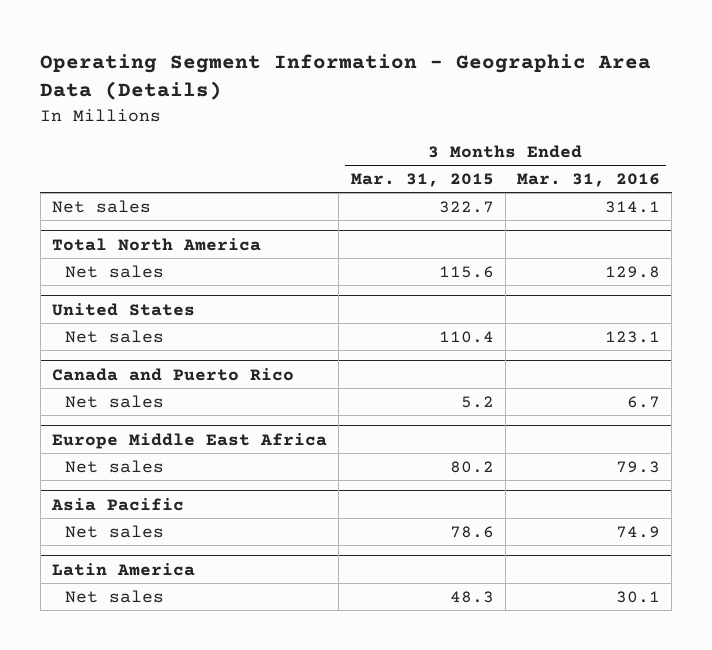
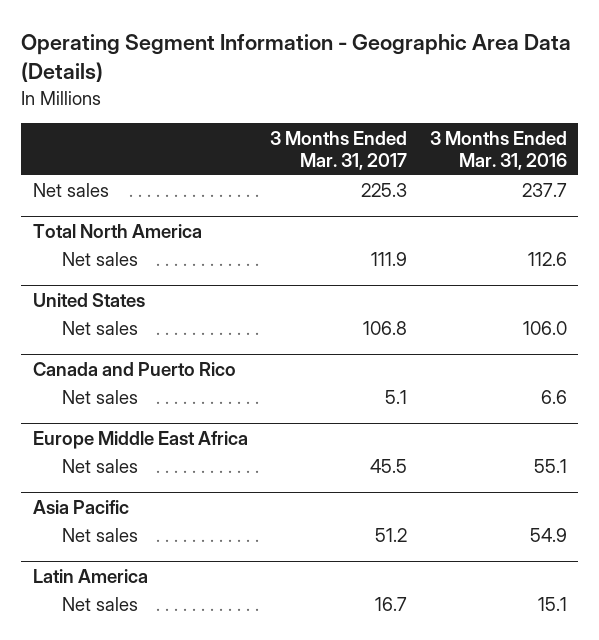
[350,173,494,188] Mar. 31, 2015 -> none
none -> [270,130,408,171] 3 Months Ended Mar. 31, 2017
[605,200,661,213] 314.1 -> [521,183,567,198] 237.7
[605,265,661,278] 129.8 -> [527,252,567,267] 112.6
[605,330,661,343] 123.1 -> [522,321,567,336] 106.0
[627,395,661,408] 6.7 -> [540,390,567,405] 6.6
[616,460,661,473] 79.3 -> [533,459,567,474] 55.1
[616,525,661,538] 74.9 -> [529,528,567,543] 54.9
[616,590,661,603] 30.1 -> [537,597,567,612] 15.1

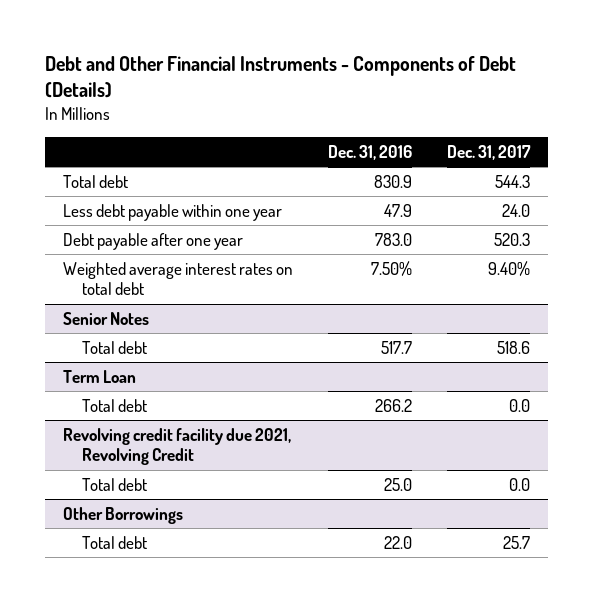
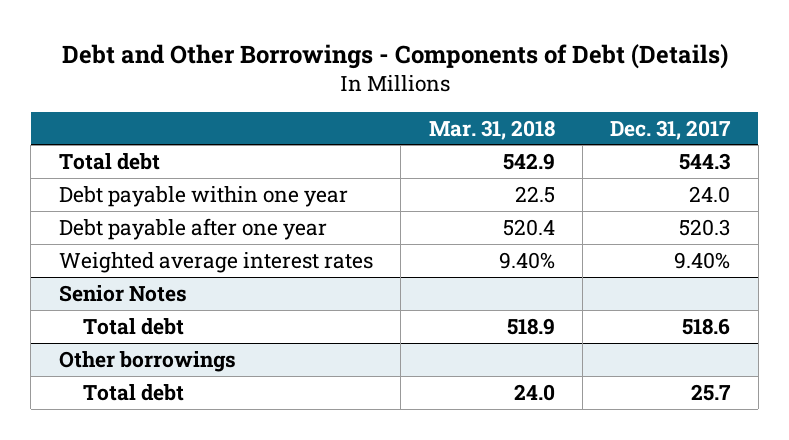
[44,56,516,99] Debt and Other Financial Instruments - Components of Debt (Details) -> [61,43,728,69] Debt and Other Borrowings - Components of Debt (Details)
[328,144,413,160] Dec. 31, 2016 -> none
none -> [428,119,555,140] Mar. 31, 2018
[62,203,282,221] Less debt payable within one year -> [58,185,348,207] Debt payable within one year
[62,261,293,296] Weighted average interest rates on total debt -> [58,251,373,273] Weighted average interest rates
[62,369,136,383] Term Loan -> none
[81,398,147,412] Total debt -> none
[62,427,291,466] Revolving credit facility due 2021, Revolving Credit -> none
[81,477,147,491] Total debt -> none
[62,506,183,524] Other Borrowings -> [58,350,236,372] Other borrowings

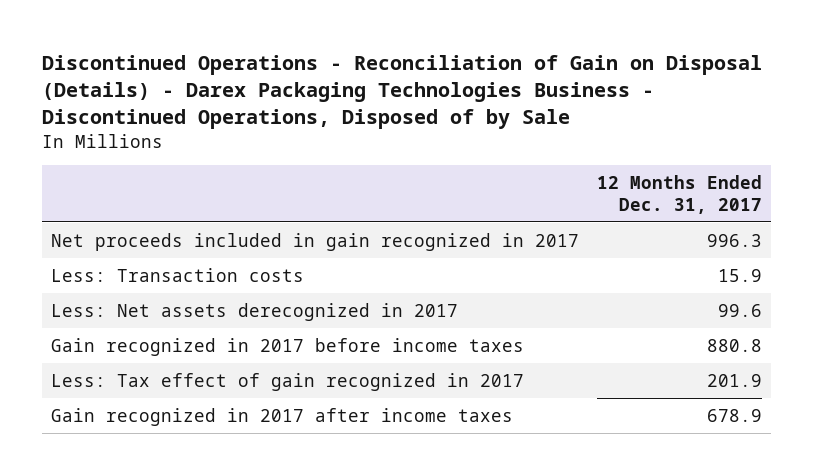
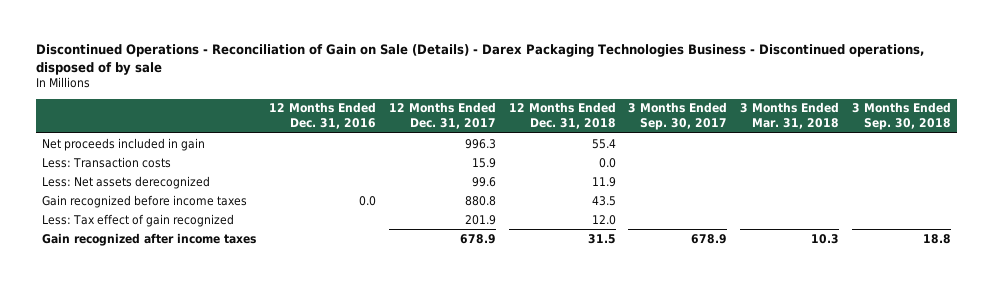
[42,54,763,129] Discontinued Operations - Reconciliation of Gain on Disposal (Details) - Darex Packaging Technologies Business - Discontinued Operations, Disposed of by Sale -> [36,43,925,75] Discontinued Operations - Reconciliation of Gain on Sale (Details) - Darex Packaging Technologies Business - Discontinued operations, disposed of by sale
none -> [269,102,377,130] 12 Months Ended Dec. 31, 2016
none -> [508,102,616,130] 12 Months Ended Dec. 31, 2018
none -> [628,102,728,131] 3 Months Ended Sep. 30, 2017
none -> [740,102,840,130] 3 Months Ended Mar. 31, 2018
none -> [851,102,951,131] 3 Months Ended Sep. 30, 2018
[51,232,580,251] Net proceeds included in gain recognized in 2017 -> [42,137,206,151] Net proceeds included in gain
[51,302,459,321] Less: Net assets derecognized in 2017 -> [42,175,211,189] Less: Net assets derecognized
[51,337,525,356] Gain recognized in 2017 before income taxes -> [42,194,248,208] Gain recognized before income taxes
[51,372,525,391] Less: Tax effect of gain recognized in 2017 -> [42,213,235,227] Less: Tax effect of gain recognized
[51,407,514,426] Gain recognized in 2017 after income taxes -> [42,232,257,246] Gain recognized after income taxes

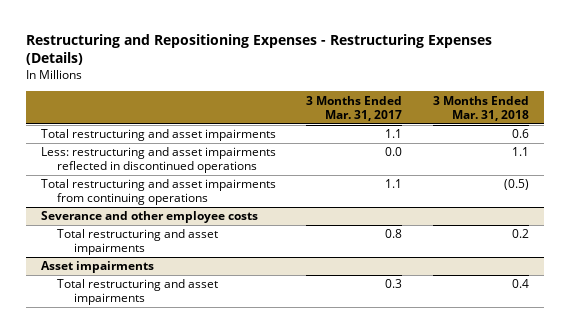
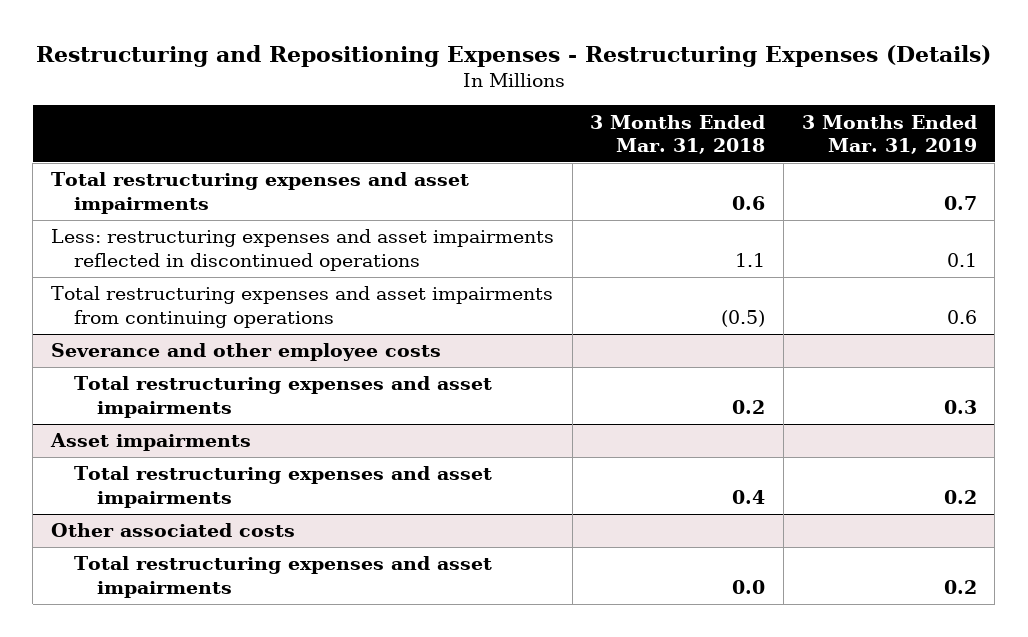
[306,95,403,121] 3 Months Ended Mar. 31, 2017 -> none
none -> [801,114,977,155] 3 Months Ended Mar. 31, 2019
[41,129,277,142] Total restructuring and asset impairments -> [51,172,470,214] Total restructuring expenses and asset impairments
[41,147,277,174] Less: restructuring and asset impairments reflected in discontinued operations -> [51,229,555,271] Less: restructuring expenses and asset impairments reflected in discontinued operations
[41,179,277,206] Total restructuring and asset impairments from continuing operations -> [51,286,554,328] Total restructuring expenses and asset impairments from continuing operations
[57,229,219,256] Total restructuring and asset impairments -> [74,376,493,418] Total restructuring expenses and asset impairments
[57,279,219,306] Total restructuring and asset impairments -> [74,466,493,508] Total restructuring expenses and asset impairments
none -> [51,523,296,538] Other associated costs
none -> [74,556,493,598] Total restructuring expenses and asset impairments

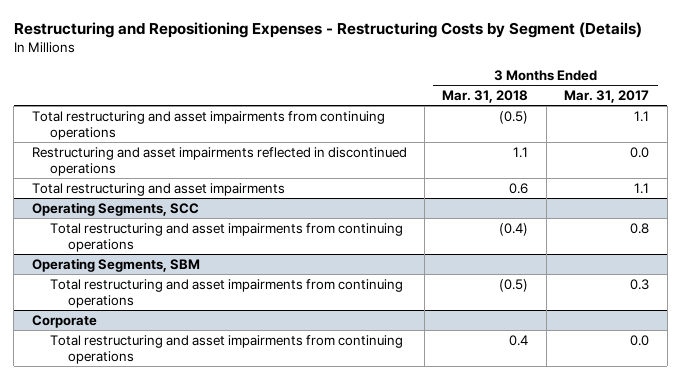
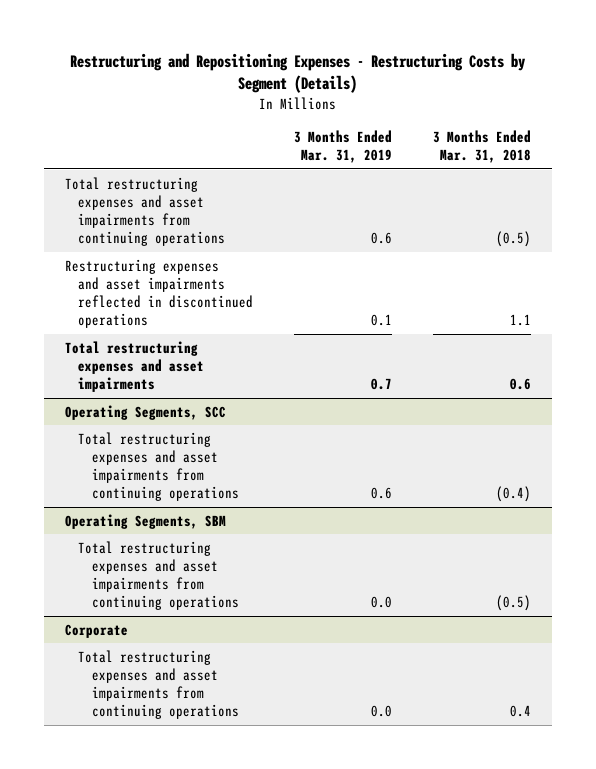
[564,90,650,104] Mar. 31, 2017 -> none
none -> [294,130,393,164] 3 Months Ended Mar. 31, 2019
[31,110,385,141] Total restructuring and asset impairments from continuing operations -> [64,176,226,247] Total restructuring expenses and asset impairments from continuing operations
[31,146,407,177] Restructuring and asset impairments reflected in discontinued operations -> [64,258,254,329] Restructuring expenses and asset impairments reflected in discontinued operations
[31,182,285,196] Total restructuring and asset impairments -> [64,340,205,393] Total restructuring expenses and asset impairments
[49,222,403,253] Total restructuring and asset impairments from continuing operations -> [78,431,239,502] Total restructuring expenses and asset impairments from continuing operations
[49,278,403,309] Total restructuring and asset impairments from continuing operations -> [78,540,239,611] Total restructuring expenses and asset impairments from continuing operations
[49,334,403,365] Total restructuring and asset impairments from continuing operations -> [78,649,239,720] Total restructuring expenses and asset impairments from continuing operations

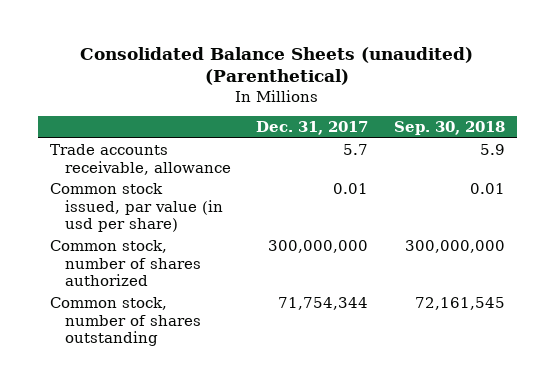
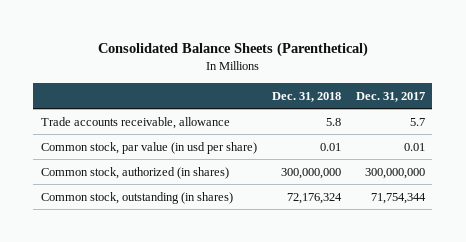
[80,46,474,86] Consolidated Balance Sheets (unaudited) (Parenthetical) -> [97,42,368,58] Consolidated Balance Sheets (Parenthetical)
[393,121,505,136] Sep. 30, 2018 -> none
none -> [271,91,341,102] Dec. 31, 2018
[50,183,224,233] Common stock issued, par value (in usd per share) -> [40,141,257,154] Common stock, par value (in usd per share)
[50,240,202,287] Common stock, number of shares authorized -> [40,166,229,179] Common stock, authorized (in shares)
[50,297,202,347] Common stock, number of shares outstanding -> [40,191,233,204] Common stock, outstanding (in shares)

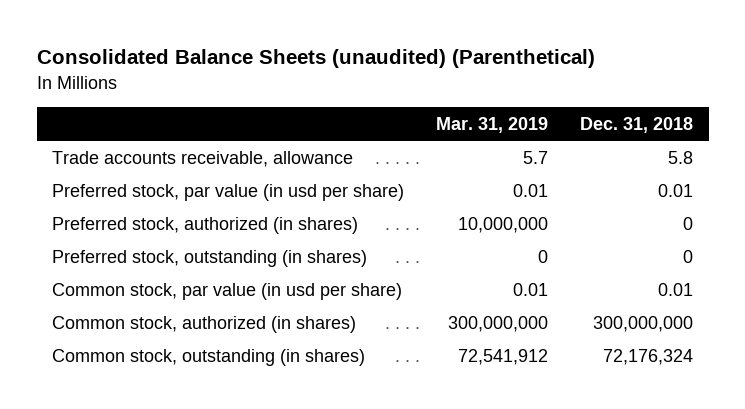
[97,42,368,58] Consolidated Balance Sheets (Parenthetical) -> [36,49,595,69] Consolidated Balance Sheets (unaudited) (Parenthetical)
[355,91,425,102] Dec. 31, 2017 -> none
none -> [436,116,549,133] Mar. 31, 2019
none -> [52,183,405,201] Preferred stock, par value (in usd per share)
none -> [52,216,359,234] Preferred stock, authorized (in shares)
none -> [52,249,368,267] Preferred stock, outstanding (in shares)

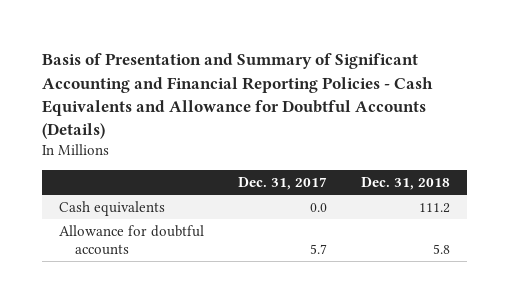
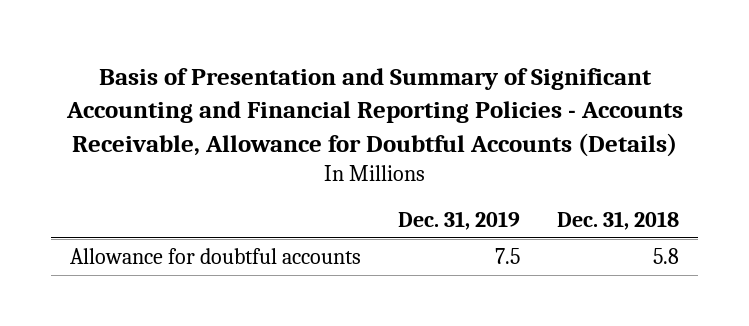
[42,53,434,140] Basis of Presentation and Summary of Significant Accounting and Financial Reporting Policies - Cash Equivalents and Allowance for Doubtful Accounts (Details) -> [65,67,683,157] Basis of Presentation and Summary of Significant Accounting and Financial Reporting Policies - Accounts Receivable, Allowance for Doubtful Accounts (Details)
[238,176,328,190] Dec. 31, 2017 -> none
none -> [398,211,521,231] Dec. 31, 2019
[59,200,166,216] Cash equivalents -> none

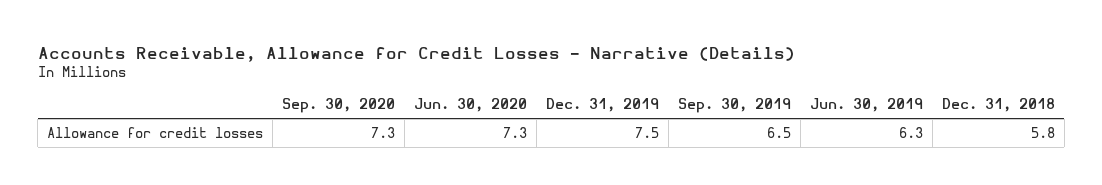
[65,67,683,157] Basis of Presentation and Summary of Significant Accounting and Financial Reporting Policies - Accounts Receivable, Allowance for Doubtful Accounts (Details) -> [37,46,795,62] Accounts Receivable, Allowance for Credit Losses - Narrative (Details)
none -> [282,98,396,114] Sep. 30, 2020
none -> [414,98,528,113] Jun. 30, 2020
none -> [678,98,792,114] Sep. 30, 2019
none -> [810,98,924,113] Jun. 30, 2019
[69,248,361,265] Allowance for doubtful accounts -> [47,127,264,139] Allowance for credit losses

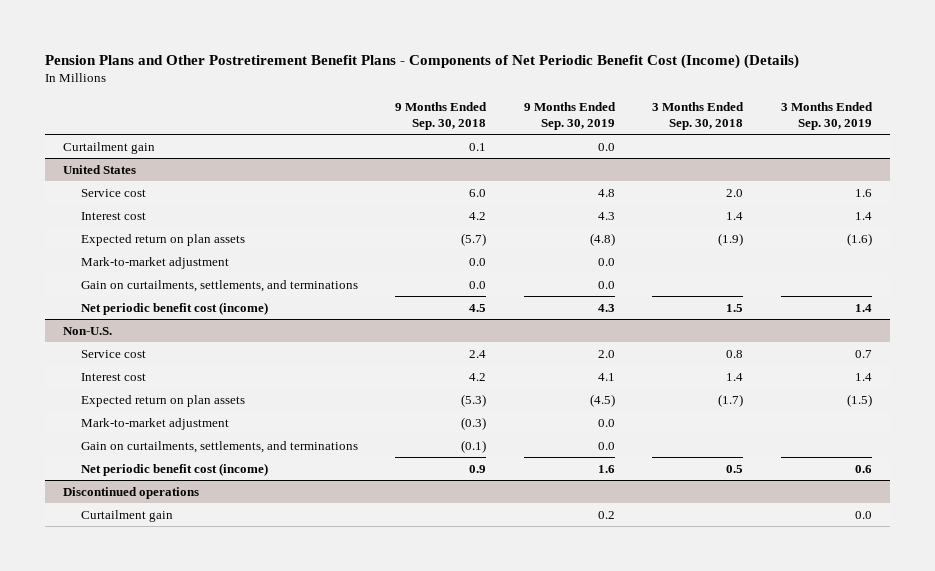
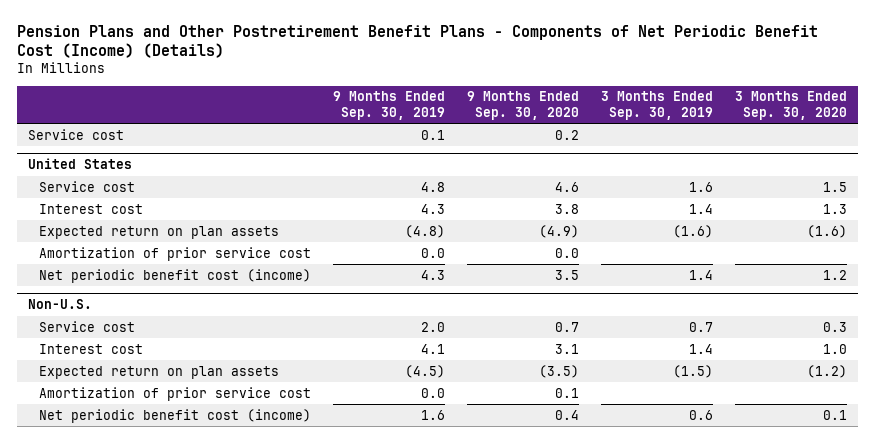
[395,102,488,131] 9 Months Ended Sep. 30, 2018 -> none
[652,102,745,131] 3 Months Ended Sep. 30, 2018 -> none
none -> [466,91,579,120] 9 Months Ended Sep. 30, 2020
none -> [734,91,847,120] 3 Months Ended Sep. 30, 2020
[63,141,156,154] Curtailment gain -> none
none -> [28,128,125,140] Service cost
[80,256,229,269] Mark-to-market adjustment -> none
[80,279,358,292] Gain on curtailments, settlements, and terminations -> none
none -> [38,246,311,261] Amortization of prior service cost
[80,417,229,430] Mark-to-market adjustment -> none
[80,440,358,453] Gain on curtailments, settlements, and terminations -> none
none -> [38,386,311,401] Amortization of prior service cost
[63,486,200,499] Discontinued operations -> none
[80,509,173,522] Curtailment gain -> none

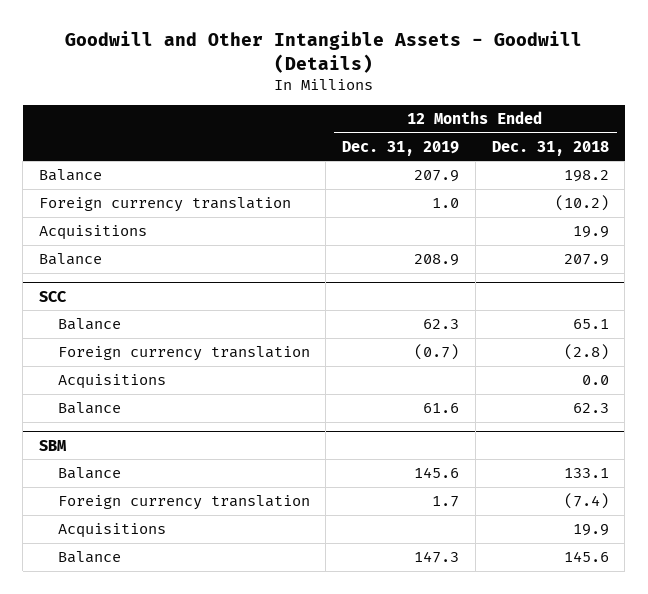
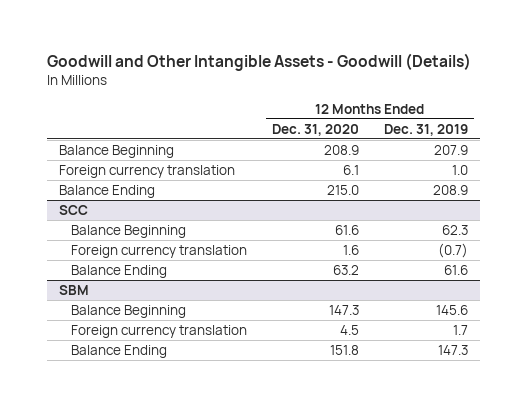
[491,140,609,156] Dec. 31, 2018 -> none
none -> [272,123,360,136] Dec. 31, 2020
[38,169,102,182] Balance -> [59,144,175,158] Balance Beginning
[38,225,147,241] Acquisitions -> none
[38,253,102,266] Balance -> [59,184,156,198] Balance Ending
[57,318,121,331] Balance -> [71,224,187,238] Balance Beginning
[57,374,166,390] Acquisitions -> none
[57,402,121,415] Balance -> [71,264,168,278] Balance Ending
[57,467,121,480] Balance -> [71,304,187,318] Balance Beginning
[57,523,166,539] Acquisitions -> none
[57,551,121,564] Balance -> [71,344,168,358] Balance Ending

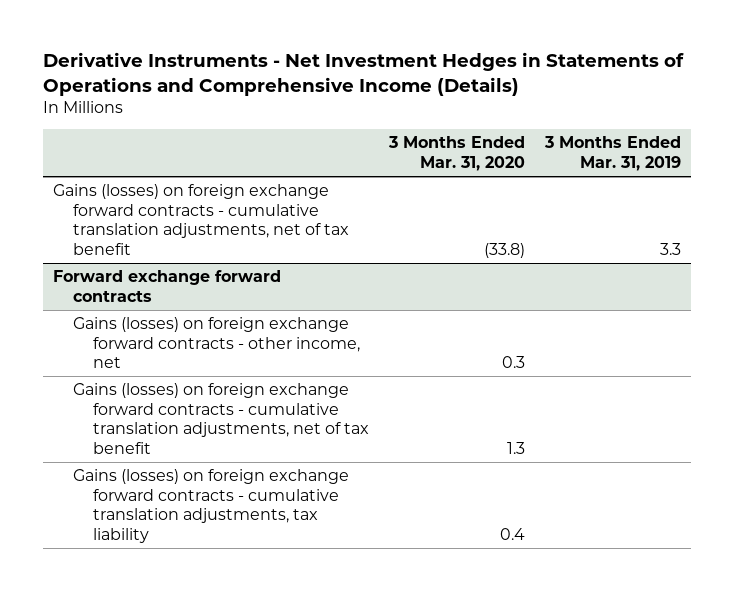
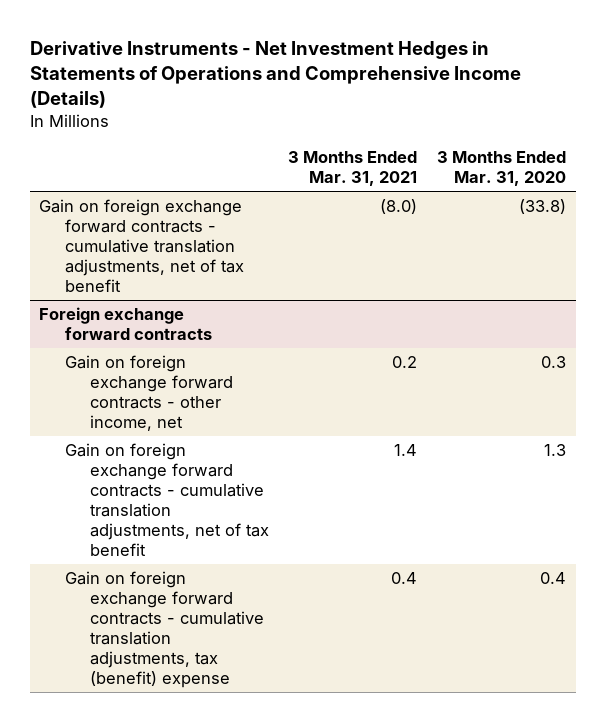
[544,136,682,172] 3 Months Ended Mar. 31, 2019 -> none
none -> [288,151,418,187] 3 Months Ended Mar. 31, 2021
[52,184,349,256] Gains (losses) on foreign exchange forward contracts - cumulative translation adjustments, net of tax benefit -> [39,198,244,292] Gain on foreign exchange forward contracts - cumulative translation adjustments, net of tax benefit
[52,270,281,302] Forward exchange forward contracts -> [39,306,212,340] Foreign exchange forward contracts
[72,317,360,369] Gains (losses) on foreign exchange forward contracts - other income, net -> [64,354,233,431] Gain on foreign exchange forward contracts - other income, net
[72,383,369,455] Gains (losses) on foreign exchange forward contracts - cumulative translation adjustments, net of tax benefit -> [64,442,269,556] Gain on foreign exchange forward contracts - cumulative translation adjustments, net of tax benefit
[72,469,349,544] Gains (losses) on foreign exchange forward contracts - cumulative translation adjustments, tax liability -> [64,570,264,688] Gain on foreign exchange forward contracts - cumulative translation adjustments, tax (benefit) expense

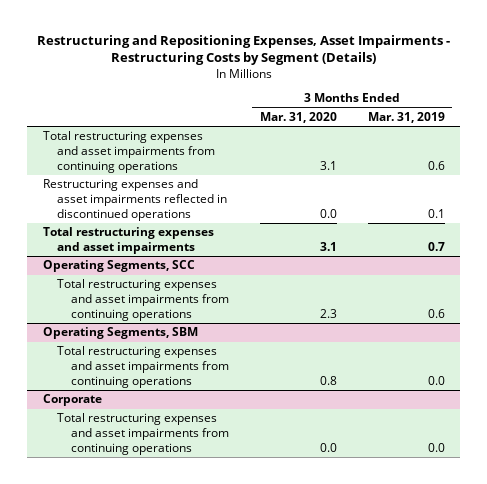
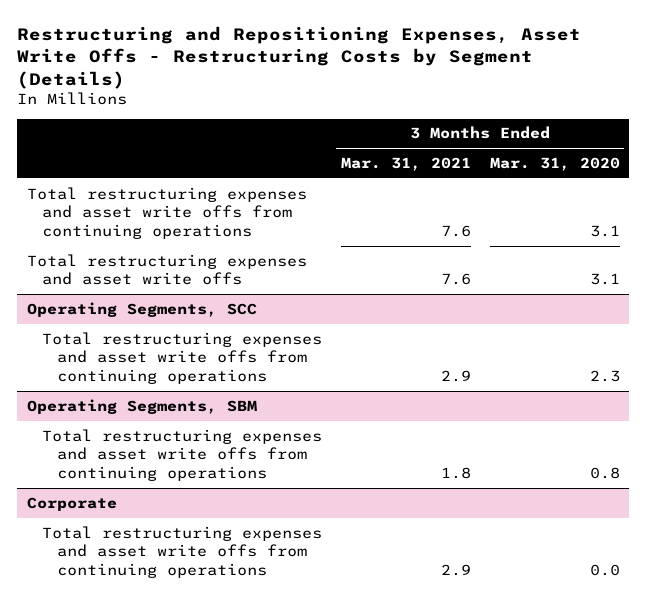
[36,34,450,66] Restructuring and Repositioning Expenses, Asset Impairments - Restructuring Costs by Segment (Details) -> [17,25,582,89] Restructuring and Repositioning Expenses, Asset Write Offs - Restructuring Costs by Segment (Details)
[367,111,445,123] Mar. 31, 2019 -> none
none -> [340,157,471,172] Mar. 31, 2021
[42,179,227,221] Restructuring expenses and asset impairments reflected in discontinued operations -> none
[42,131,215,173] Total restructuring expenses and asset impairments from continuing operations -> [26,186,307,239] Total restructuring expenses and asset write offs from continuing operations
[42,227,214,254] Total restructuring expenses and asset impairments -> [26,253,307,286] Total restructuring expenses and asset write offs
[56,279,229,321] Total restructuring expenses and asset impairments from continuing operations -> [41,331,322,384] Total restructuring expenses and asset write offs from continuing operations
[56,346,229,388] Total restructuring expenses and asset impairments from continuing operations -> [41,428,322,481] Total restructuring expenses and asset write offs from continuing operations
[56,413,229,455] Total restructuring expenses and asset impairments from continuing operations -> [41,525,322,578] Total restructuring expenses and asset write offs from continuing operations

